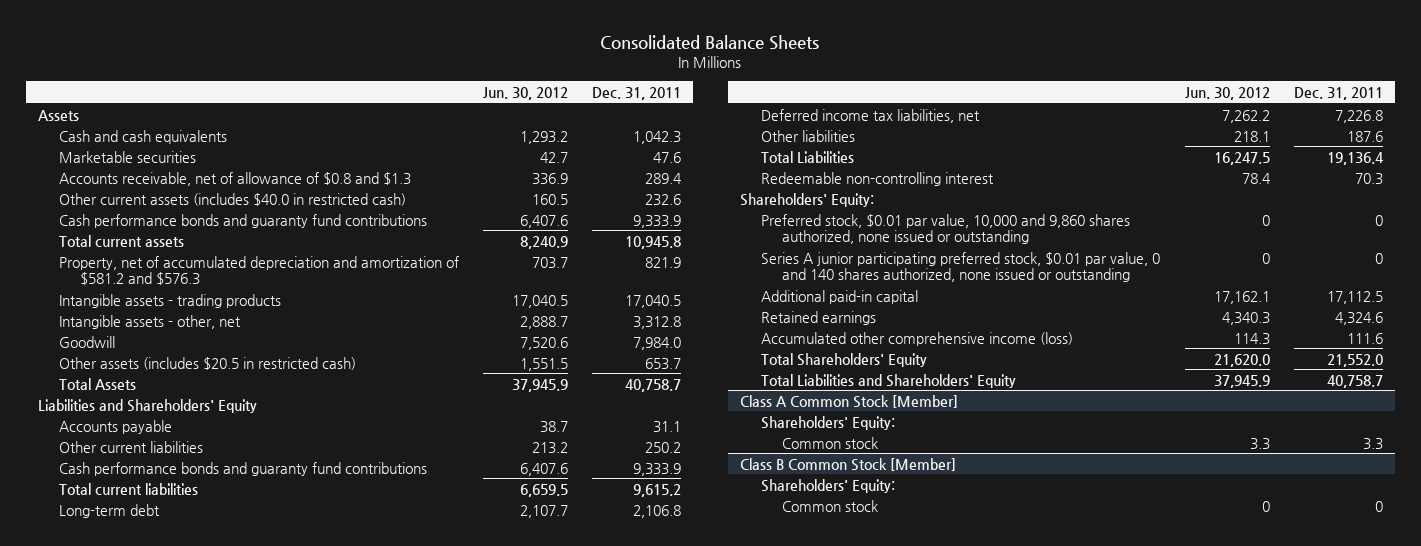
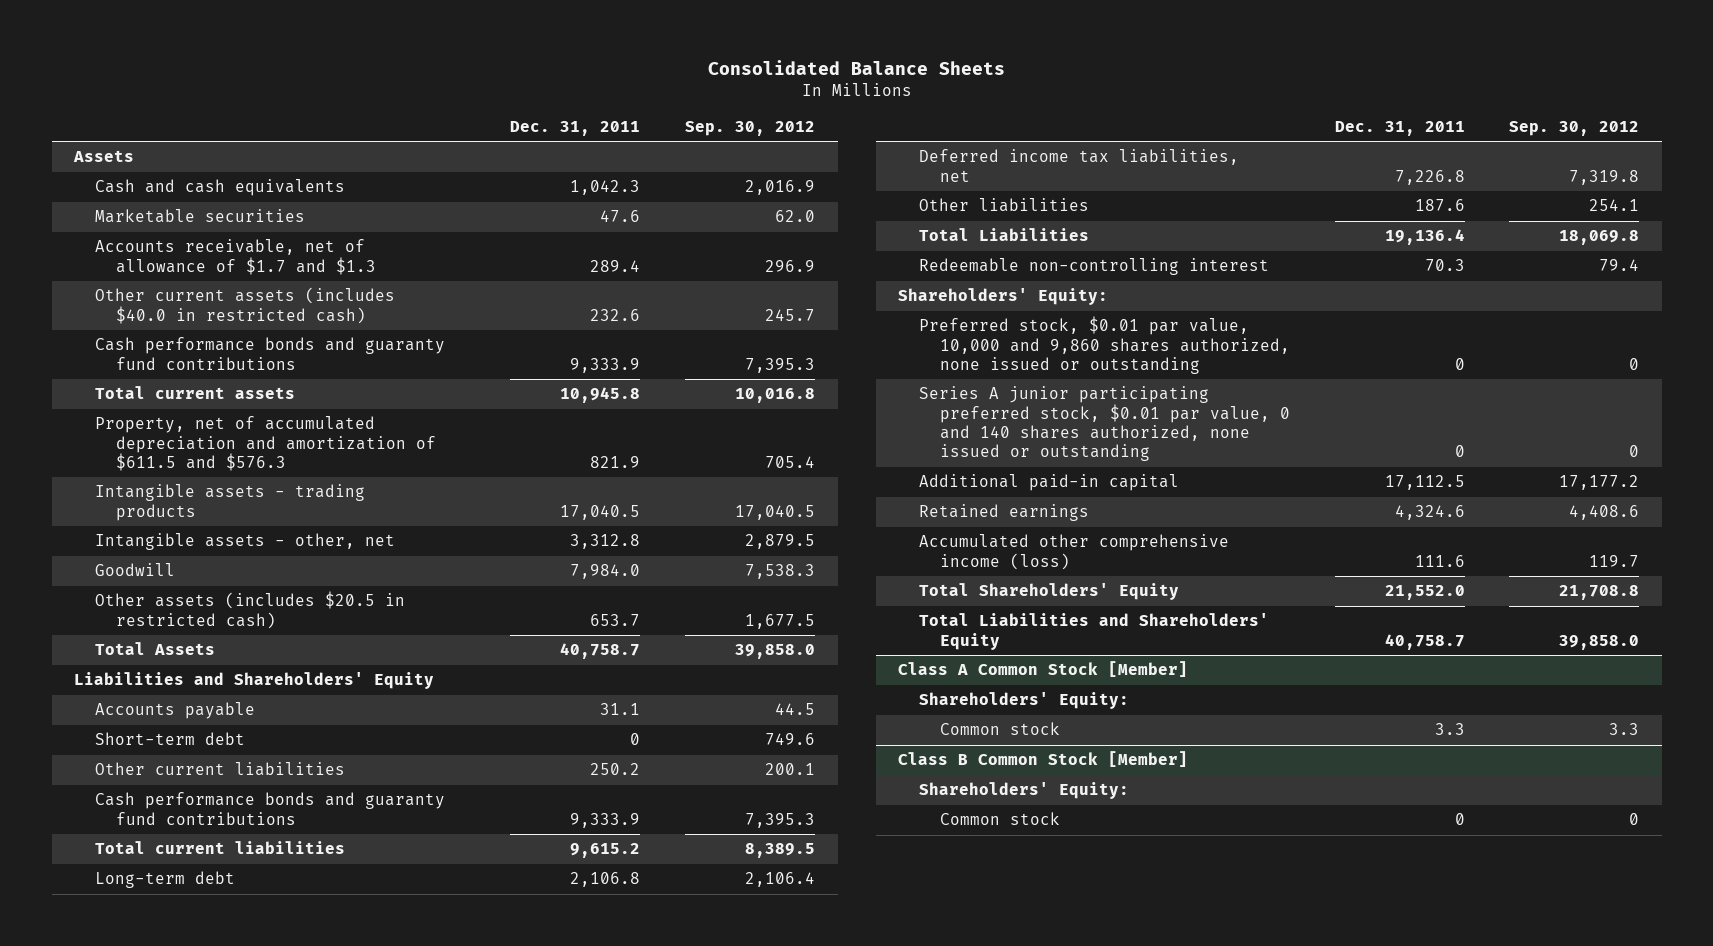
[482,87,568,101] Jun. 30, 2012 -> none
none -> [685,120,816,136] Sep. 30, 2012
[59,171,412,186] Accounts receivable, net of allowance of $0.8 and $1.3 -> [94,239,376,275] Accounts receivable, net of allowance of $1.7 and $1.3
[59,255,460,286] Property, net of accumulated depreciation and amortization of $581.2 and $576.3 -> [94,416,436,471] Property, net of accumulated depreciation and amortization of $611.5 and $576.3
none -> [94,732,245,746] Short-term debt

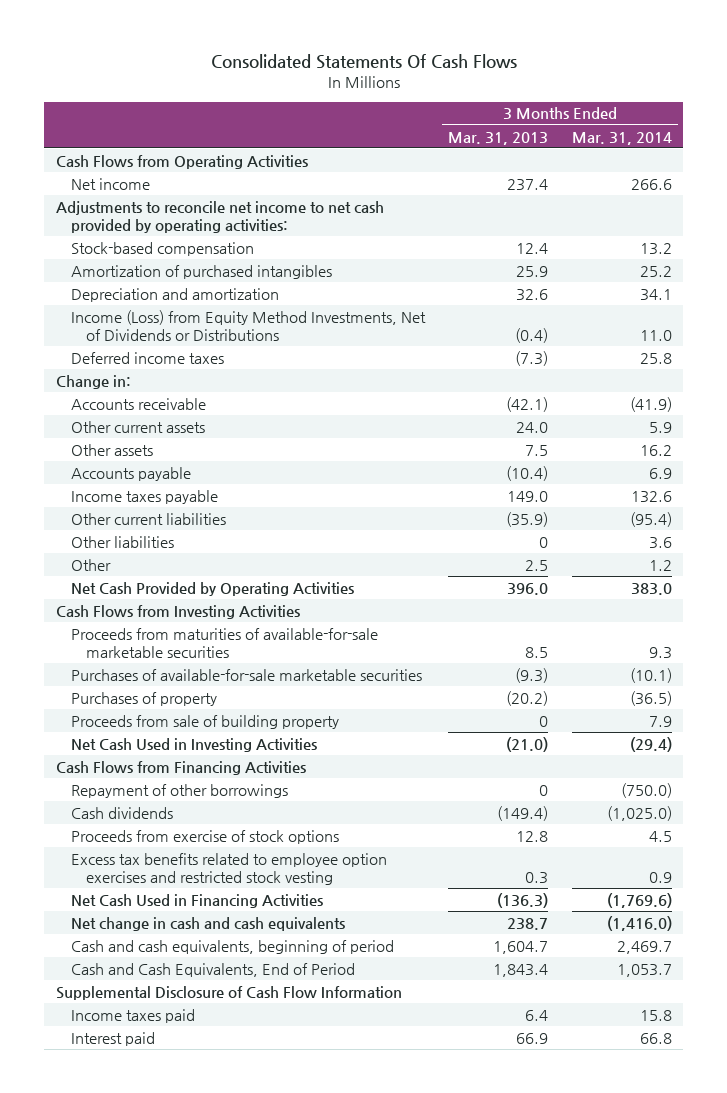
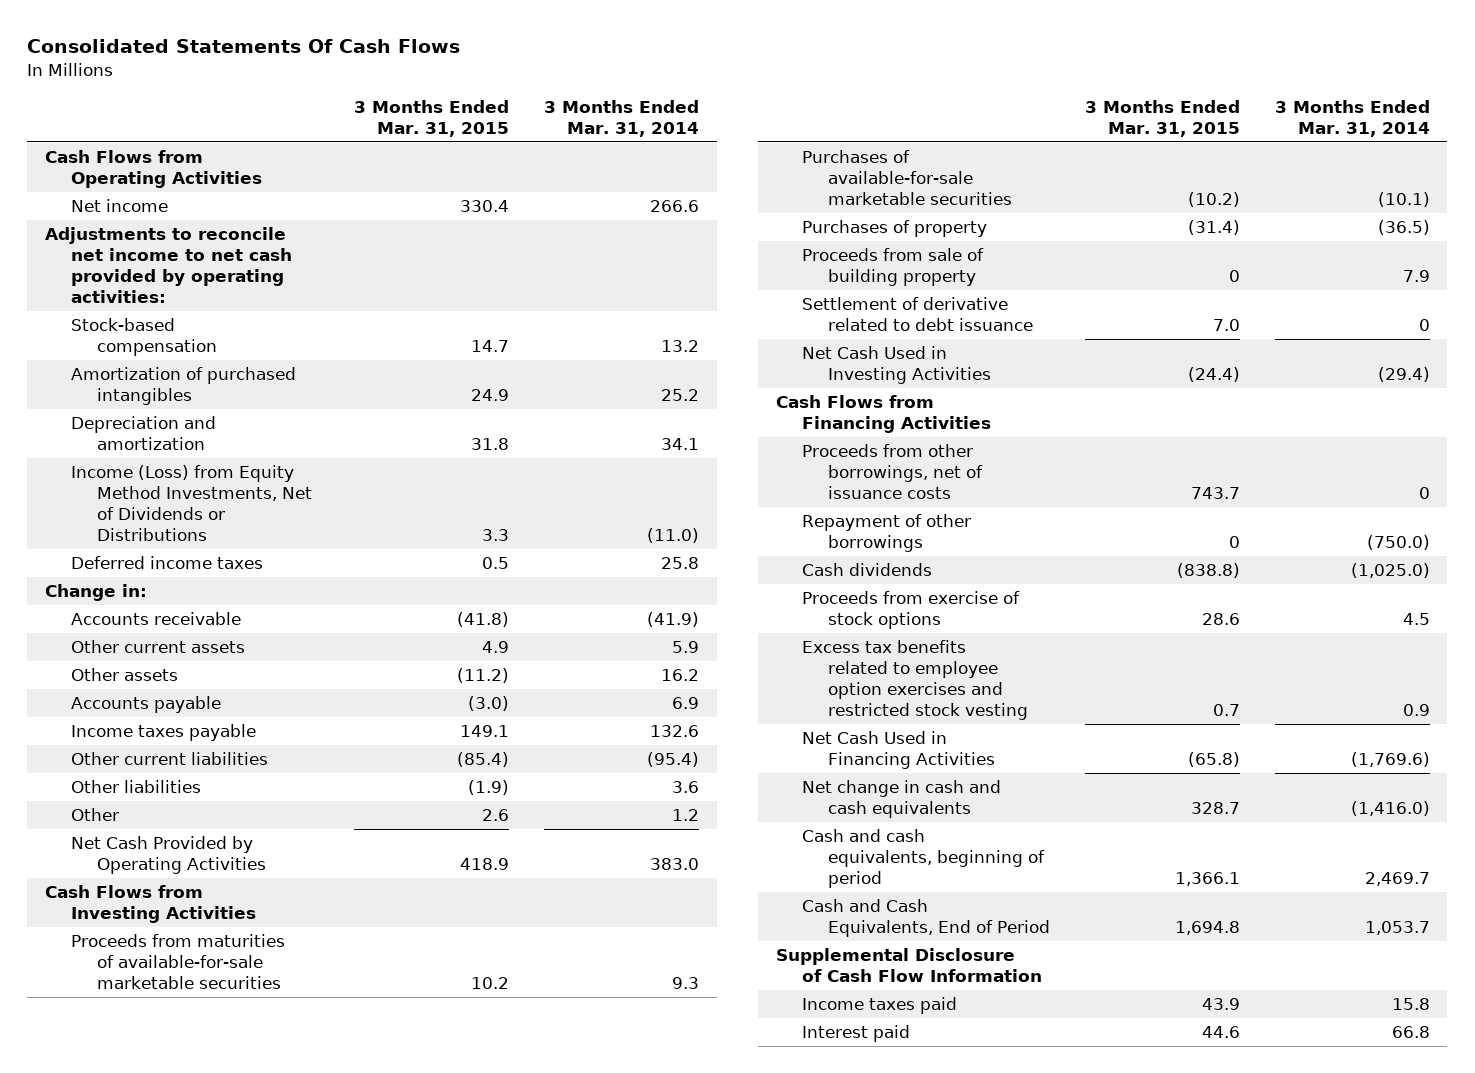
[448,131,549,145] Mar. 31, 2013 -> none
none -> [353,99,509,137] 3 Months Ended Mar. 31, 2015
[639,329,672,341] 11.0 -> [647,528,700,544] (11.0)
none -> [801,297,1033,332] Settlement of derivative related to debt issuance
none -> [801,444,983,500] Proceeds from other borrowings, net of issuance costs

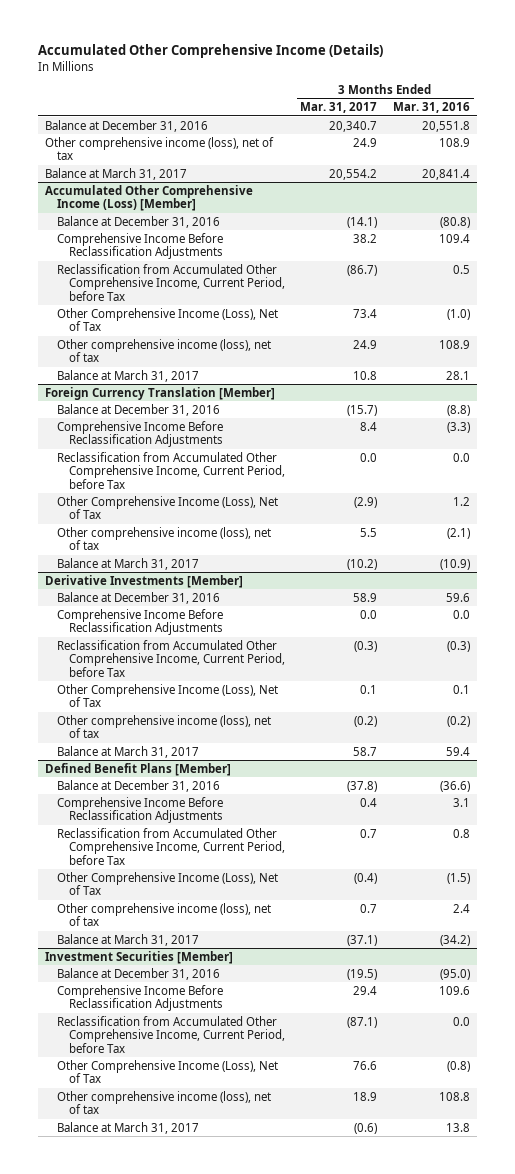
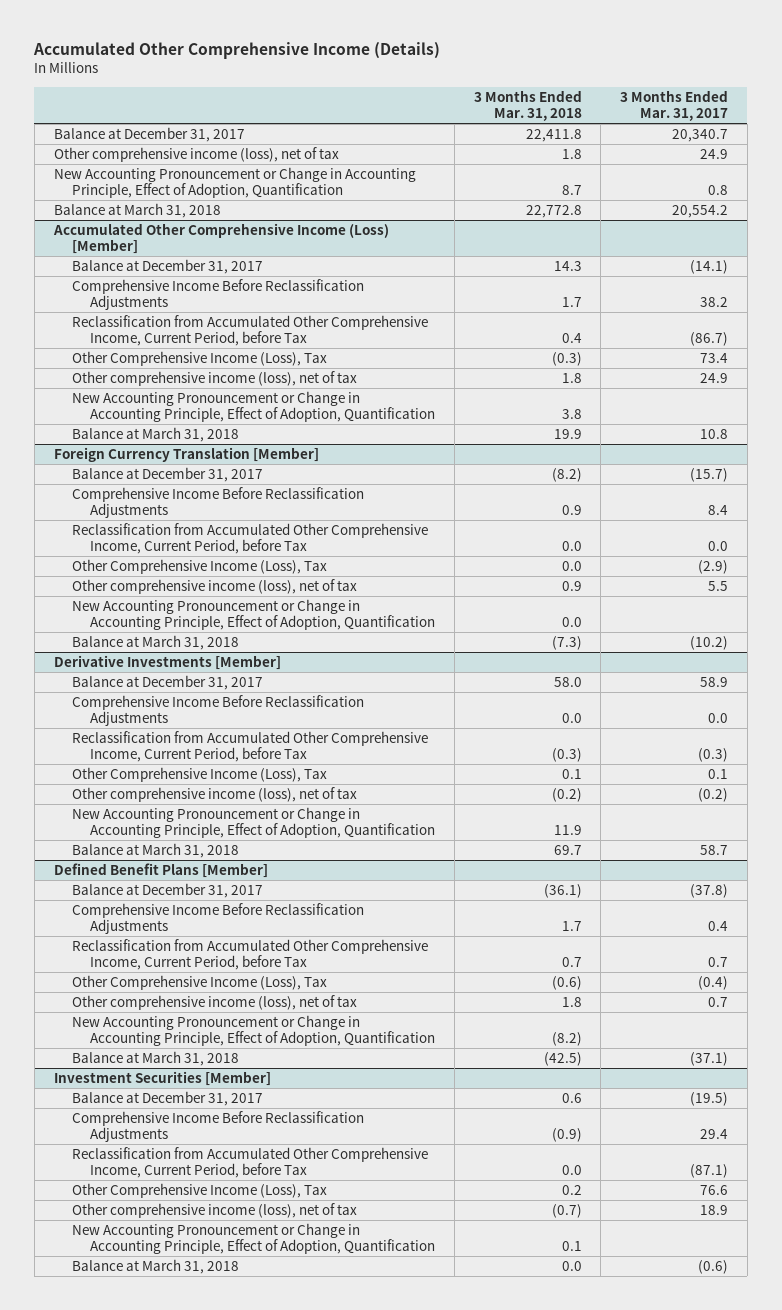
[392,102,470,114] Mar. 31, 2016 -> none
none -> [473,89,582,121] 3 Months Ended Mar. 31, 2018
[45,119,209,132] Balance at December 31, 2016 -> [53,126,245,142] Balance at December 31, 2017
none -> [53,166,416,199] New Accounting Pronouncement or Change in Accounting Principle, Effect of Adoption, Quantification
[45,167,188,180] Balance at March 31, 2017 -> [53,202,221,218] Balance at March 31, 2018
[57,215,221,228] Balance at December 31, 2016 -> [71,258,263,274] Balance at December 31, 2017
[57,307,279,332] Other Comprehensive Income (Loss), Net of Tax -> [71,350,327,366] Other Comprehensive Income (Loss), Tax
none -> [71,390,436,423] New Accounting Pronouncement or Change in Accounting Principle, Effect of Adoption, Quantification
[57,369,200,382] Balance at March 31, 2017 -> [71,426,239,442] Balance at March 31, 2018
[57,403,221,416] Balance at December 31, 2016 -> [71,466,263,482] Balance at December 31, 2017
[57,495,279,520] Other Comprehensive Income (Loss), Net of Tax -> [71,558,327,574] Other Comprehensive Income (Loss), Tax
none -> [71,598,436,631] New Accounting Pronouncement or Change in Accounting Principle, Effect of Adoption, Quantification
[57,557,200,570] Balance at March 31, 2017 -> [71,634,239,650] Balance at March 31, 2018
[57,591,221,604] Balance at December 31, 2016 -> [71,674,263,690] Balance at December 31, 2017
[57,683,279,708] Other Comprehensive Income (Loss), Net of Tax -> [71,766,327,782] Other Comprehensive Income (Loss), Tax
none -> [71,806,436,839] New Accounting Pronouncement or Change in Accounting Principle, Effect of Adoption, Quantification
[57,745,200,758] Balance at March 31, 2017 -> [71,842,239,858] Balance at March 31, 2018
[57,779,221,792] Balance at December 31, 2016 -> [71,882,263,898] Balance at December 31, 2017
[57,871,279,896] Other Comprehensive Income (Loss), Net of Tax -> [71,974,327,990] Other Comprehensive Income (Loss), Tax
none -> [71,1014,436,1047] New Accounting Pronouncement or Change in Accounting Principle, Effect of Adoption, Quantification
[57,933,200,946] Balance at March 31, 2017 -> [71,1050,239,1066] Balance at March 31, 2018
[57,967,221,980] Balance at December 31, 2016 -> [71,1090,263,1106] Balance at December 31, 2017
[57,1059,279,1084] Other Comprehensive Income (Loss), Net of Tax -> [71,1182,327,1198] Other Comprehensive Income (Loss), Tax
none -> [71,1222,436,1255] New Accounting Pronouncement or Change in Accounting Principle, Effect of Adoption, Quantification
[57,1121,200,1134] Balance at March 31, 2017 -> [71,1258,239,1274] Balance at March 31, 2018

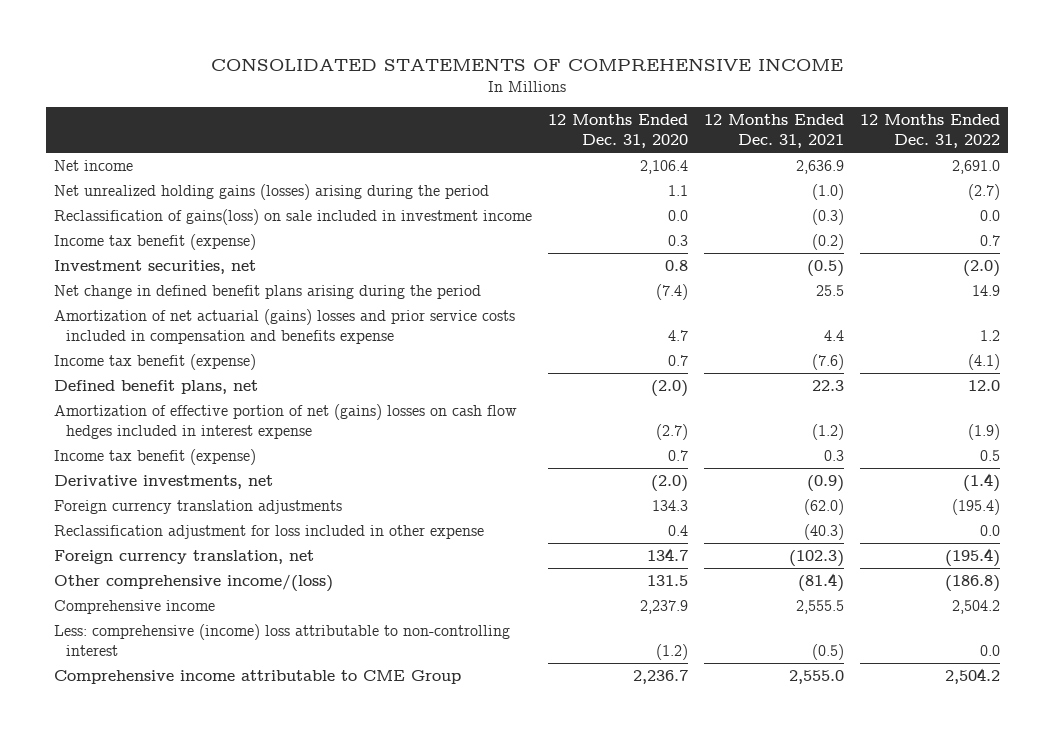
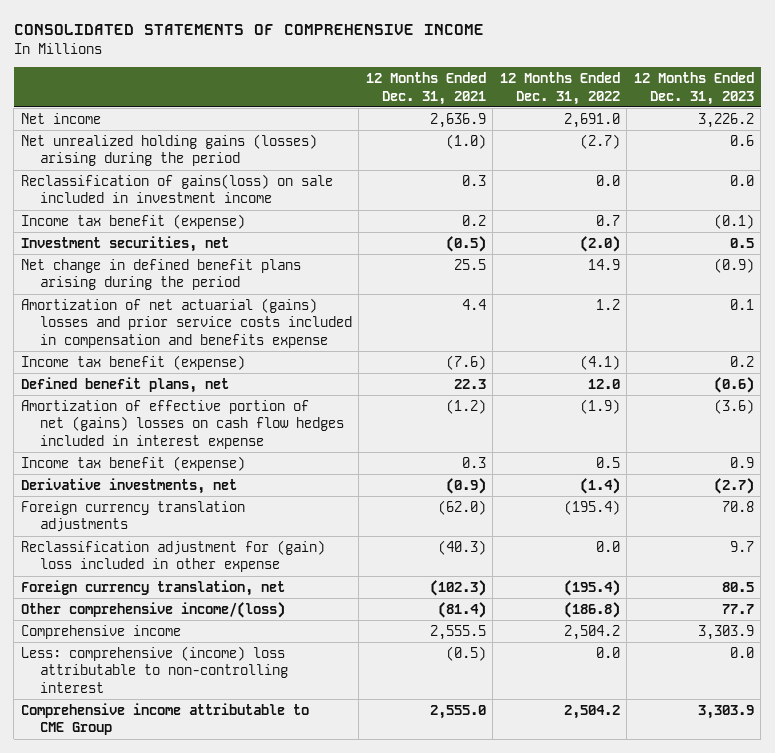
[548,114,689,148] 12 Months Ended Dec. 31, 2020 -> none
none -> [633,71,754,105] 12 Months Ended Dec. 31, 2023
[812,209,845,226] (0.3) -> [461,174,486,186] 0.3
[812,234,845,251] (0.2) -> [461,214,486,226] 0.2
[54,525,485,540] Reclassification adjustment for loss included in other expense -> [20,539,325,573] Reclassification adjustment for (gain) loss included in other expense

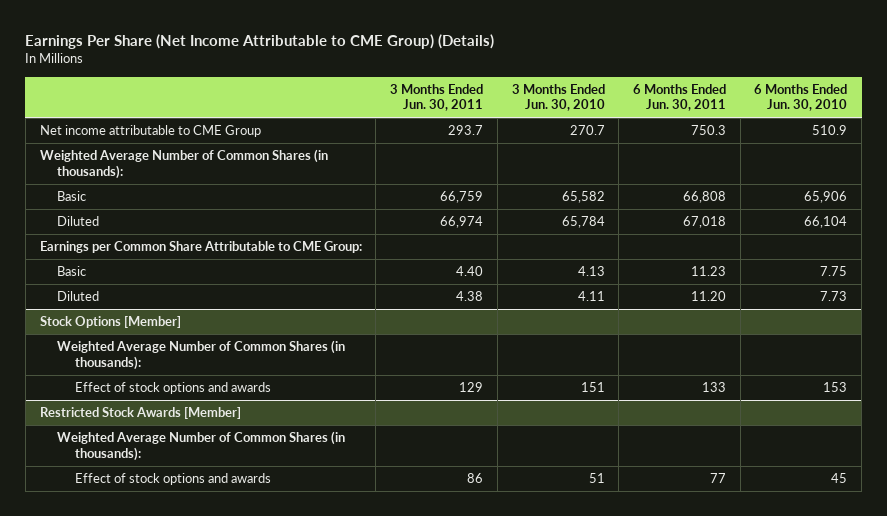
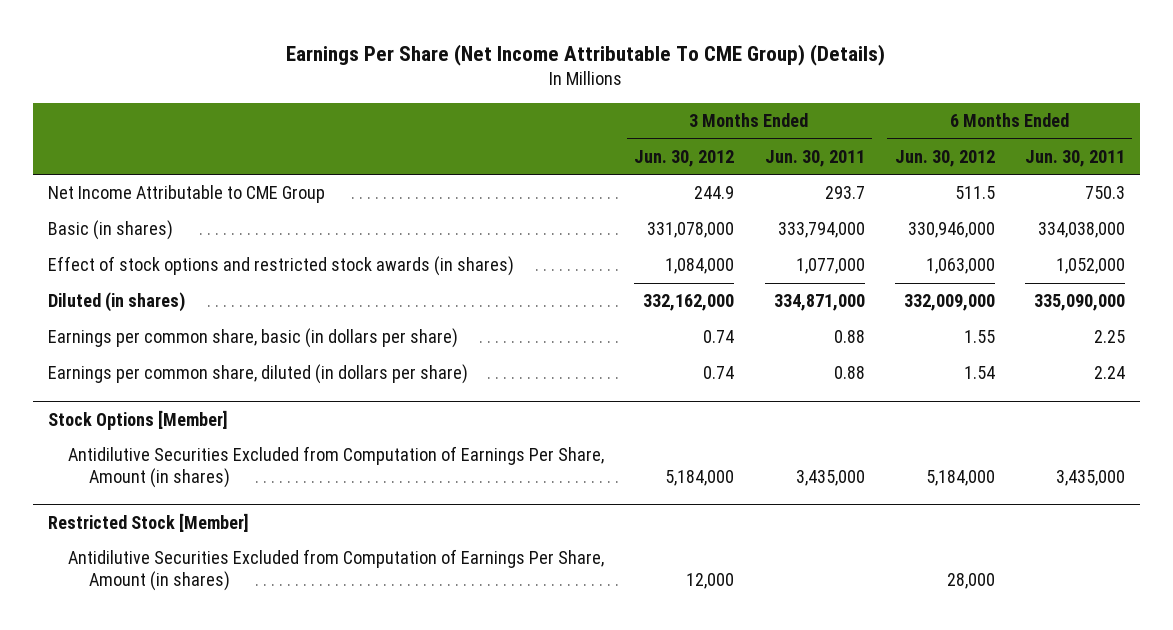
[25,33,495,49] Earnings Per Share (Net Income Attributable to CME Group) (Details) -> [286,43,886,66] Earnings Per Share (Net Income Attributable To CME Group) (Details)
[511,83,605,112] 3 Months Ended Jun. 30, 2010 -> none
[754,83,848,112] 6 Months Ended Jun. 30, 2010 -> none
none -> [634,150,735,168] Jun. 30, 2012
none -> [894,150,995,168] Jun. 30, 2012
[39,149,328,179] Weighted Average Number of Common Shares (in thousands): -> none
[39,241,362,254] Earnings per Common Share Attributable to CME Group: -> none
[57,266,87,277] Basic -> none
[57,291,100,302] Diluted -> none
[39,125,261,138] Net income attributable to CME Group -> [47,185,325,204] Net Income Attributable to CME Group
[57,191,87,202] Basic -> [47,220,173,241] Basic (in shares)
[440,191,484,204] 66,759 -> [777,222,865,239] 333,794,000
[682,191,726,204] 66,808 -> [1037,222,1125,239] 334,038,000
none -> [47,256,514,277] Effect of stock options and restricted stock awards (in shares)
[57,216,100,227] Diluted -> [47,292,185,313] Diluted (in shares)
[440,216,484,229] 66,974 -> [773,294,865,312] 334,871,000
[682,216,726,229] 67,018 -> [1033,294,1125,312] 335,090,000
none -> [47,328,458,349] Earnings per common share, basic (in dollars per share)
none -> [47,364,468,385] Earnings per common share, diluted (in dollars per share)
[57,340,346,370] Weighted Average Number of Common Shares (in thousands): -> none
[74,382,271,395] Effect of stock options and awards -> none
[57,431,346,461] Weighted Average Number of Common Shares (in thousands): -> none
[74,473,271,486] Effect of stock options and awards -> none
none -> [68,446,605,488] Antidilutive Securities Excluded from Computation of Earnings Per Share, Amount (in shares)
[39,407,241,420] Restricted Stock Awards [Member] -> [47,512,249,532] Restricted Stock [Member]
none -> [68,549,605,591] Antidilutive Securities Excluded from Computation of Earnings Per Share, Amount (in shares)

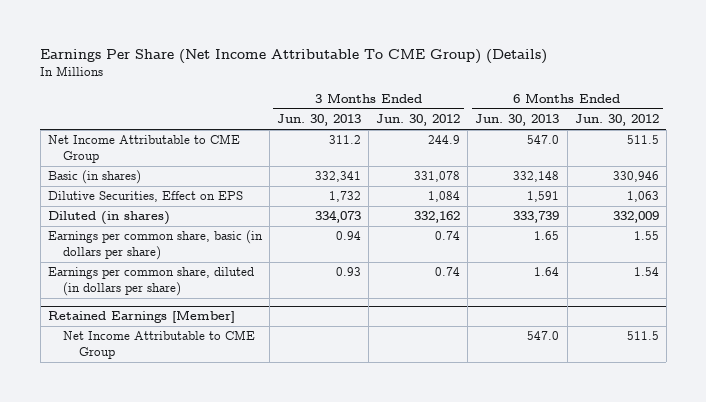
[764,150,865,168] Jun. 30, 2011 -> none
[1024,150,1125,168] Jun. 30, 2011 -> none
none -> [276,114,361,127] Jun. 30, 2013
none -> [475,114,560,127] Jun. 30, 2013
[47,256,514,277] Effect of stock options and restricted stock awards (in shares) -> none
[647,222,735,239] 331,078,000 -> [414,171,461,183] 331,078
[907,222,995,239] 330,946,000 -> [612,171,659,183] 330,946
none -> [47,191,243,203] Dilutive Securities, Effect on EPS
[643,294,735,312] 332,162,000 -> [414,211,461,224] 332,162
[903,294,995,312] 332,009,000 -> [612,211,659,224] 332,009
[47,409,228,430] Stock Options [Member] -> none
[68,446,605,488] Antidilutive Securities Excluded from Computation of Earnings Per Share, Amount (in shares) -> none
[47,512,249,532] Restricted Stock [Member] -> none
[68,549,605,591] Antidilutive Securities Excluded from Computation of Earnings Per Share, Amount (in shares) -> none
none -> [47,310,235,324] Retained Earnings [Member]
none -> [63,330,256,360] Net Income Attributable to CME Group

